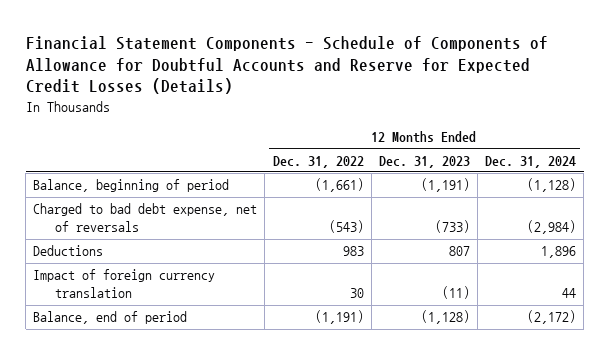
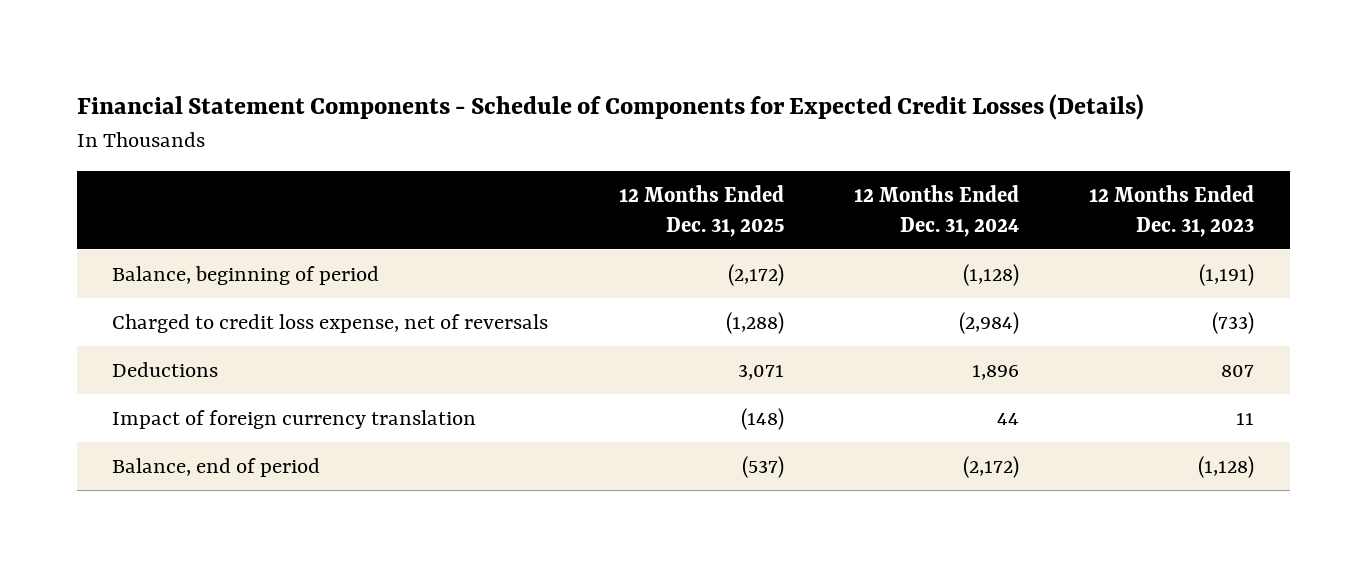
[25,35,548,95] Financial Statement Components - Schedule of Components of Allowance for Doubtful Accounts and Reserve for Expected Credit Losses (Details) -> [77,94,1145,121] Financial Statement Components - Schedule of Components for Expected Credit Losses (Details)
[272,155,364,168] Dec. 31, 2022 -> none
none -> [618,184,784,237] 12 Months Ended Dec. 31, 2025
[33,203,258,233] Charged to bad debt expense, net of reversals -> [112,313,549,333] Charged to credit loss expense, net of reversals
[441,286,470,300] (11) -> [1236,412,1255,425] 11

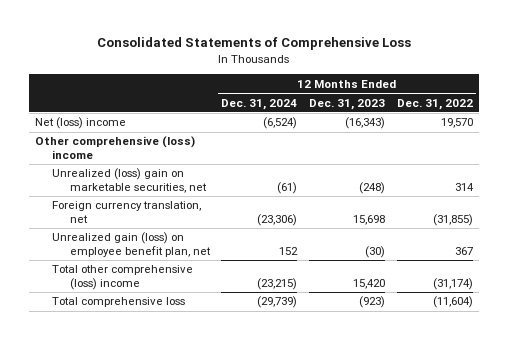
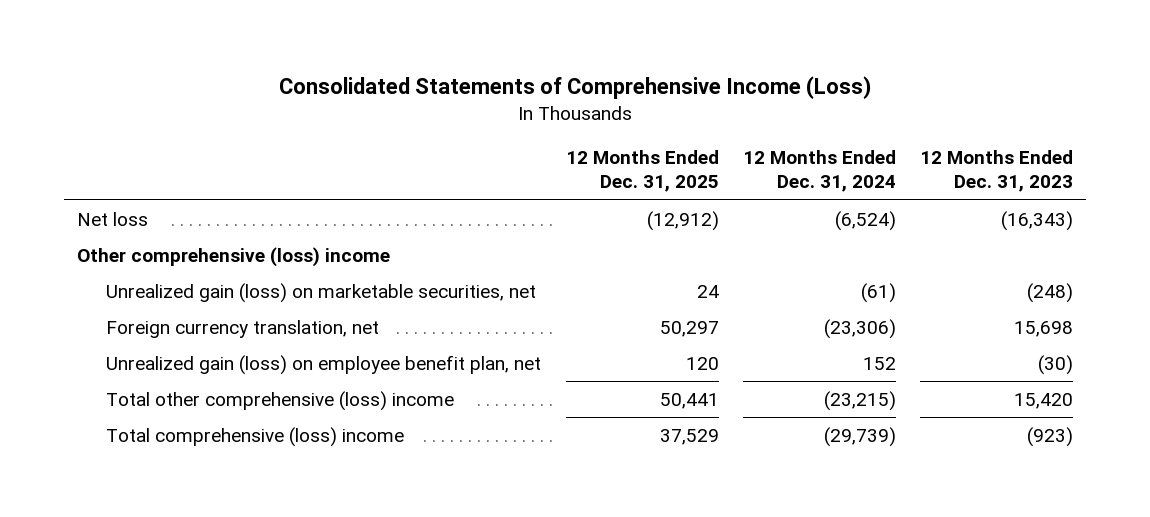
[97,37,412,51] Consolidated Statements of Comprehensive Loss -> [278,76,871,100] Consolidated Statements of Comprehensive Income (Loss)
[397,98,474,110] Dec. 31, 2022 -> none
none -> [565,150,719,193] 12 Months Ended Dec. 31, 2025
[35,117,127,130] Net (loss) income -> [76,211,148,226] Net loss
[52,168,207,194] Unrealized (loss) gain on marketable securities, net -> [106,282,537,303] Unrealized gain (loss) on marketable securities, net
[52,297,186,308] Total comprehensive loss -> [106,426,405,447] Total comprehensive (loss) income

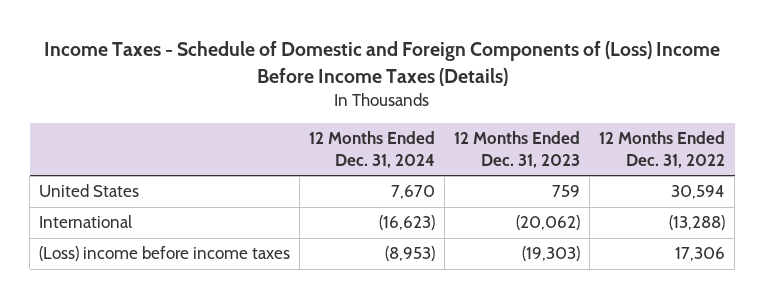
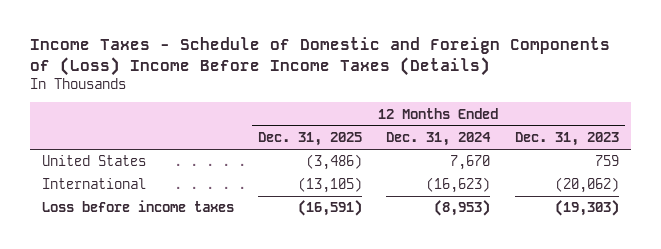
[599,131,726,169] 12 Months Ended Dec. 31, 2022 -> none
none -> [258,131,363,146] Dec. 31, 2025
[39,246,291,262] (Loss) income before income taxes -> [41,200,234,213] Loss before income taxes

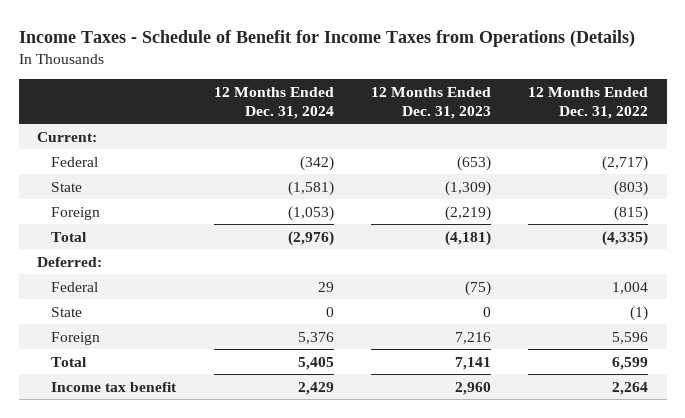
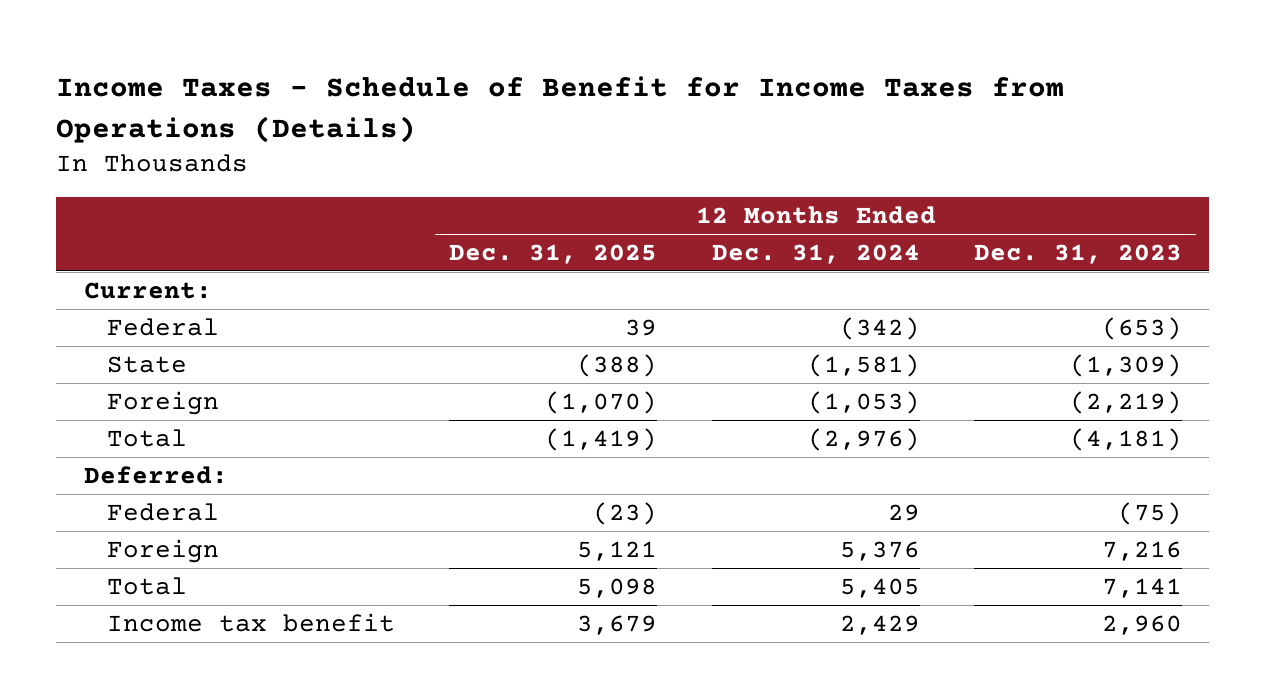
[527,87,648,119] 12 Months Ended Dec. 31, 2022 -> none
none -> [449,243,658,264] Dec. 31, 2025
[51,306,83,317] State -> none

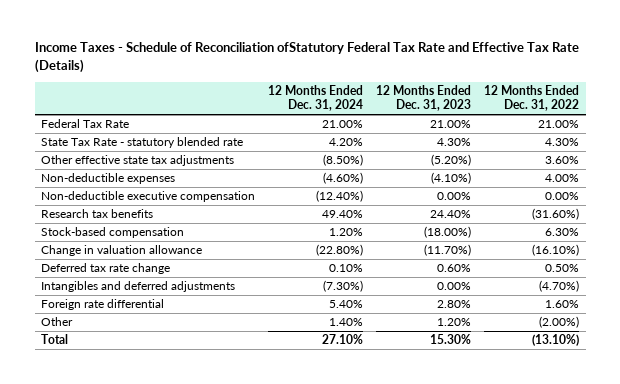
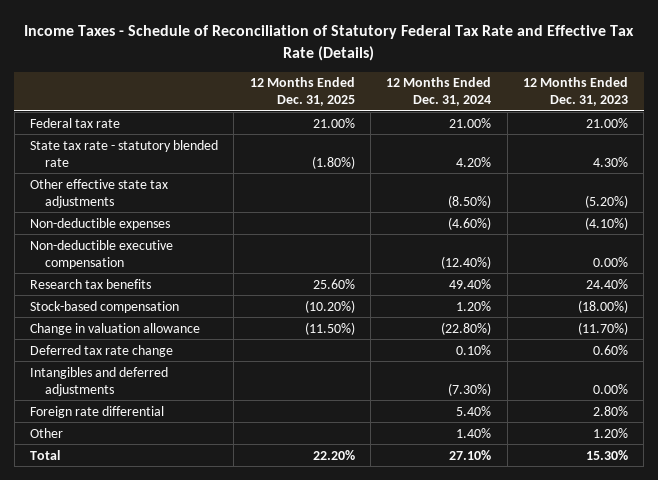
[34,42,579,74] Income Taxes - Schedule of Reconciliation ofStatutory Federal Tax Rate and Effective Tax Rate (Details) -> [23,24,634,61] Income Taxes - Schedule of Reconciliation of Statutory Federal Tax Rate and Effective Tax Rate (Details)
[484,84,580,112] 12 Months Ended Dec. 31, 2022 -> none
none -> [249,77,355,107] 12 Months Ended Dec. 31, 2025
[41,119,130,129] Federal Tax Rate -> [29,117,120,128] Federal tax rate
[41,137,244,149] State Tax Rate - statutory blended rate -> [29,139,218,167] State tax rate - statutory blended rate

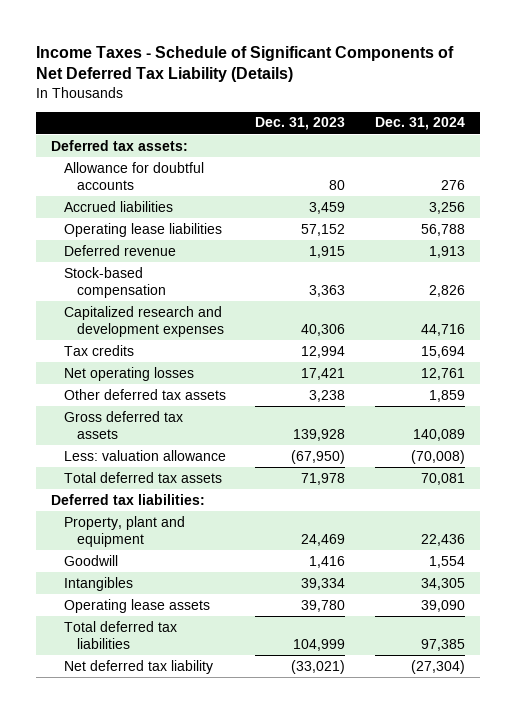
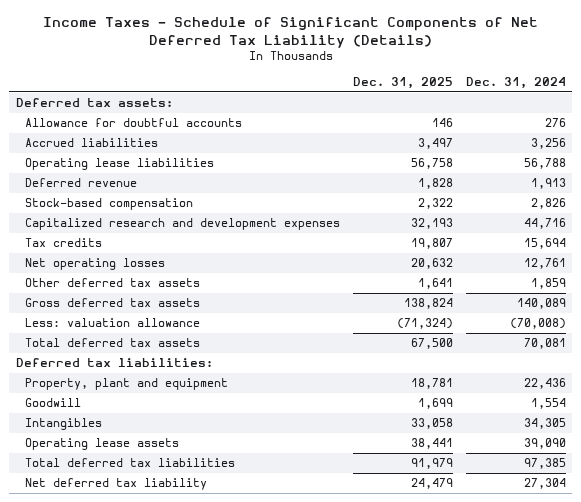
[255,117,346,131] Dec. 31, 2023 -> none
none -> [352,76,453,89] Dec. 31, 2025
[410,659,465,674] (27,304) -> [523,478,566,490] 27,304

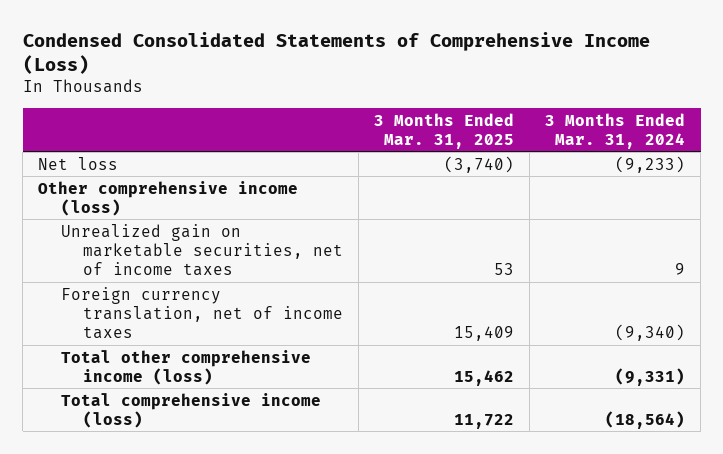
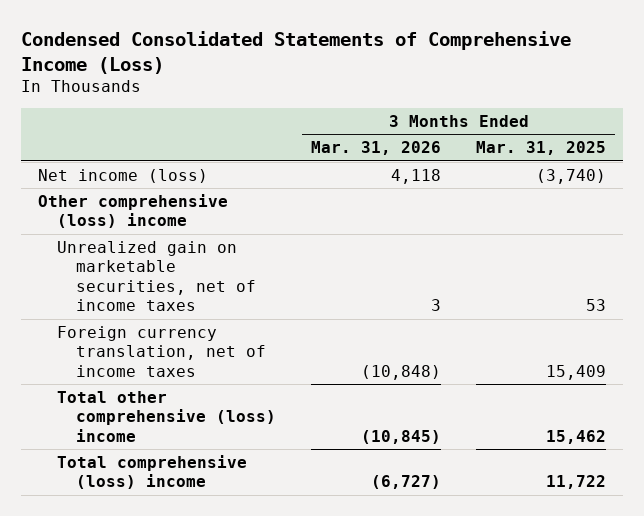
[545,112,686,149] 3 Months Ended Mar. 31, 2024 -> none
none -> [311,141,442,156] Mar. 31, 2026
[37,156,118,170] Net loss -> [38,168,209,183] Net income (loss)
[37,180,298,216] Other comprehensive income (loss) -> [38,193,229,229] Other comprehensive (loss) income
[60,349,311,385] Total other comprehensive income (loss) -> [57,390,277,442] Total other comprehensive (loss) income
[60,392,321,428] Total comprehensive income (loss) -> [57,454,248,490] Total comprehensive (loss) income

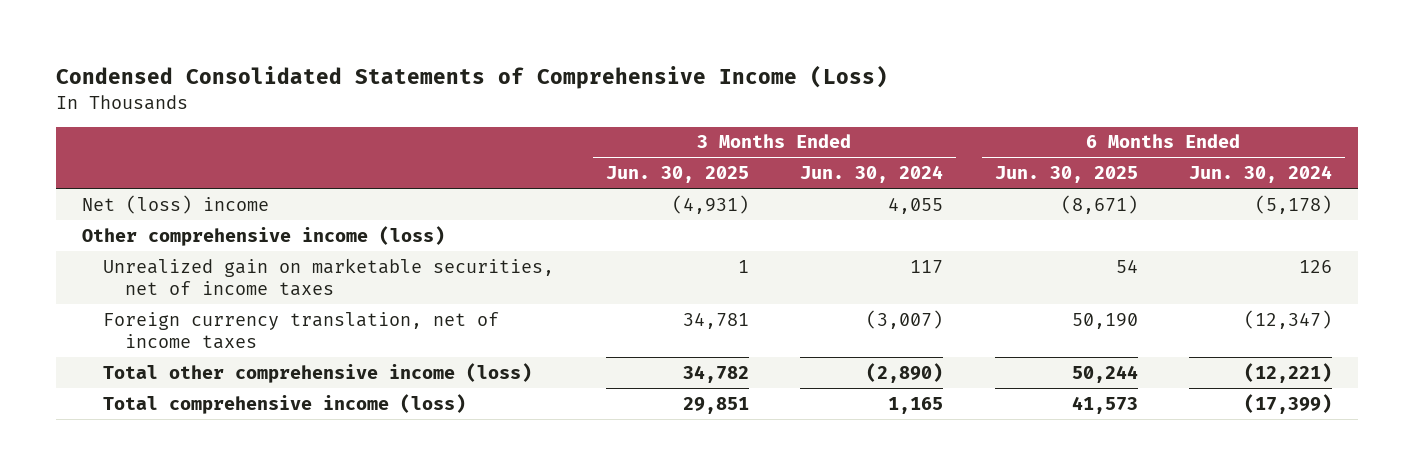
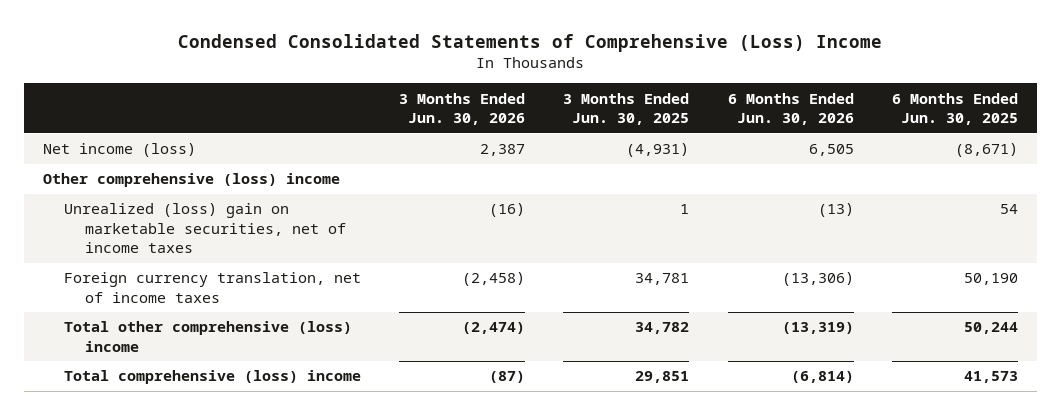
[56,65,889,90] Condensed Consolidated Statements of Comprehensive Income (Loss) -> [178,33,883,52] Condensed Consolidated Statements of Comprehensive (Loss) Income
[800,165,944,184] Jun. 30, 2024 -> none
[1189,165,1333,184] Jun. 30, 2024 -> none
none -> [399,92,526,125] 3 Months Ended Jun. 30, 2026
none -> [727,92,854,125] 6 Months Ended Jun. 30, 2026
[82,194,270,214] Net (loss) income -> [43,143,197,158] Net income (loss)
[82,225,446,246] Other comprehensive income (loss) -> [43,173,341,188] Other comprehensive (loss) income
[103,257,555,297] Unrealized gain on marketable securities, net of income taxes -> [64,203,346,254] Unrealized (loss) gain on marketable securities, net of income taxes
[103,362,533,383] Total other comprehensive income (loss) -> [64,321,353,352] Total other comprehensive (loss) income
[103,393,467,414] Total comprehensive income (loss) -> [64,370,362,385] Total comprehensive (loss) income

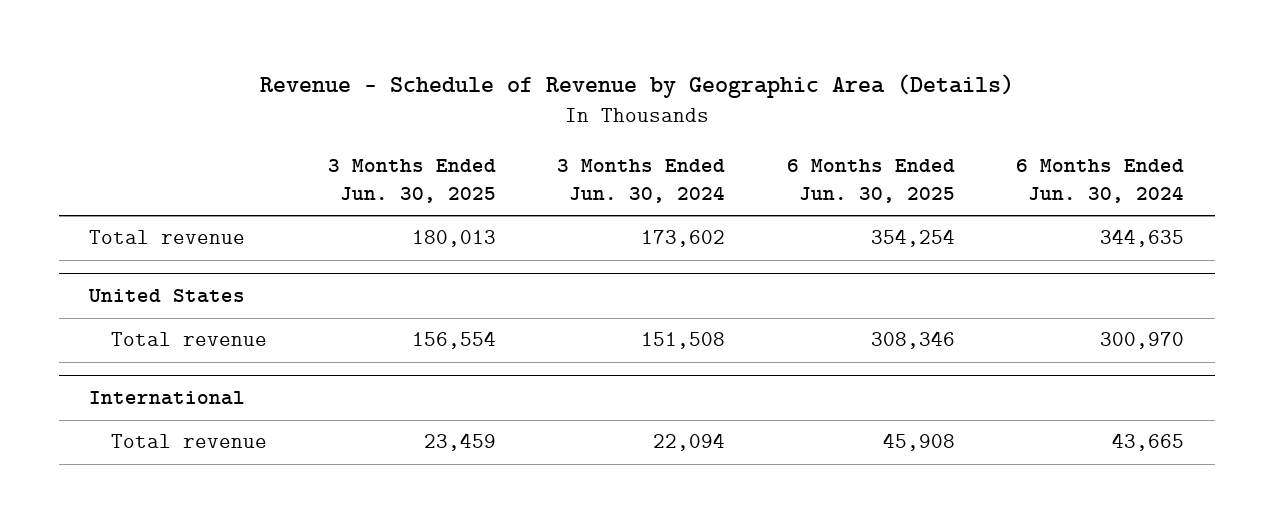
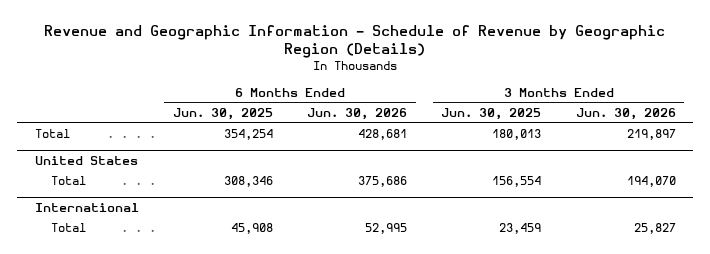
[259,74,1014,99] Revenue - Schedule of Revenue by Geographic Area (Details) -> [44,24,666,59] Revenue and Geographic Information - Schedule of Revenue by Geographic Region (Details)
[557,159,726,204] 3 Months Ended Jun. 30, 2024 -> none
[1015,159,1184,204] 6 Months Ended Jun. 30, 2024 -> none
none -> [307,107,408,120] Jun. 30, 2026
none -> [575,107,676,120] Jun. 30, 2026
[89,230,246,245] Total revenue -> [34,128,70,138] Total
[110,332,267,347] Total revenue -> [51,175,87,185] Total
[110,434,267,449] Total revenue -> [51,222,87,232] Total

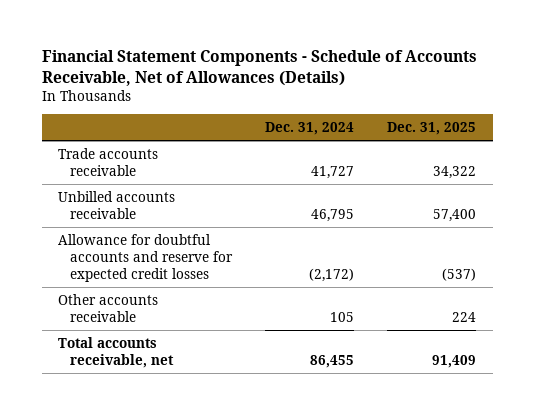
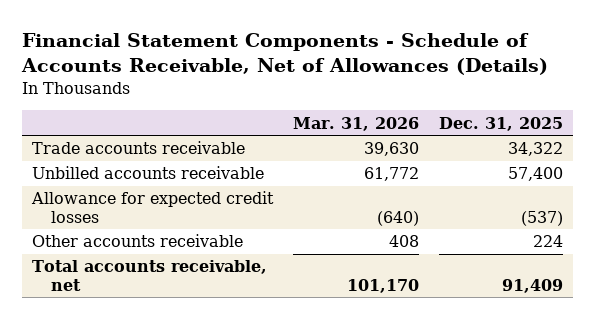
[264,121,354,135] Dec. 31, 2024 -> none
none -> [293,116,420,131] Mar. 31, 2026
[58,233,233,283] Allowance for doubtful accounts and reserve for expected credit losses -> [31,191,275,223] Allowance for expected credit losses

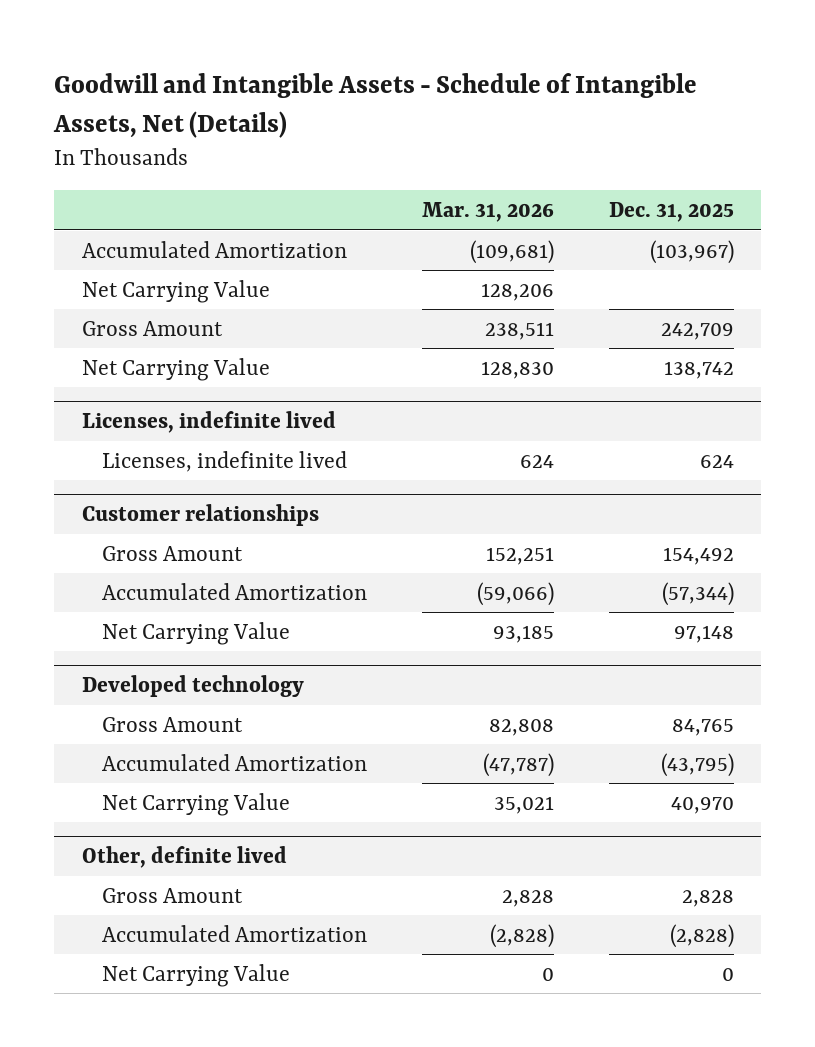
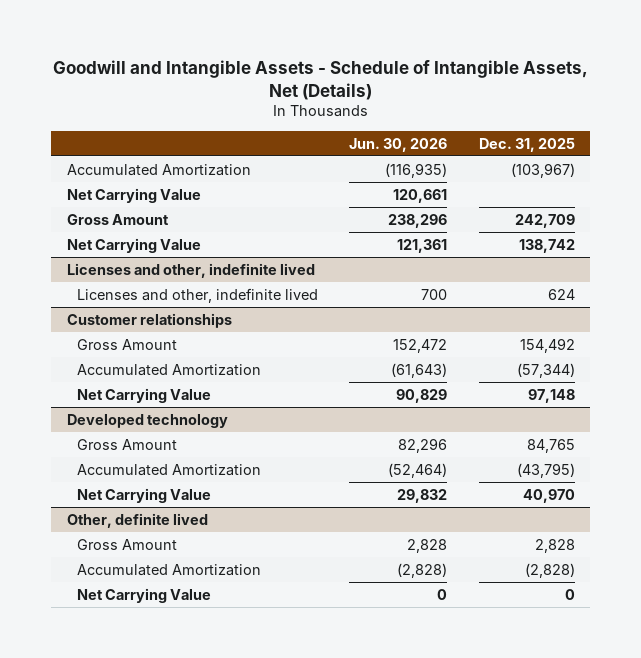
[422,202,555,223] Mar. 31, 2026 -> none
none -> [349,137,448,152] Jun. 30, 2026
[81,411,336,434] Licenses, indefinite lived -> [66,262,315,278] Licenses and other, indefinite lived
[102,450,348,472] Licenses, indefinite lived -> [77,287,319,303] Licenses and other, indefinite lived

